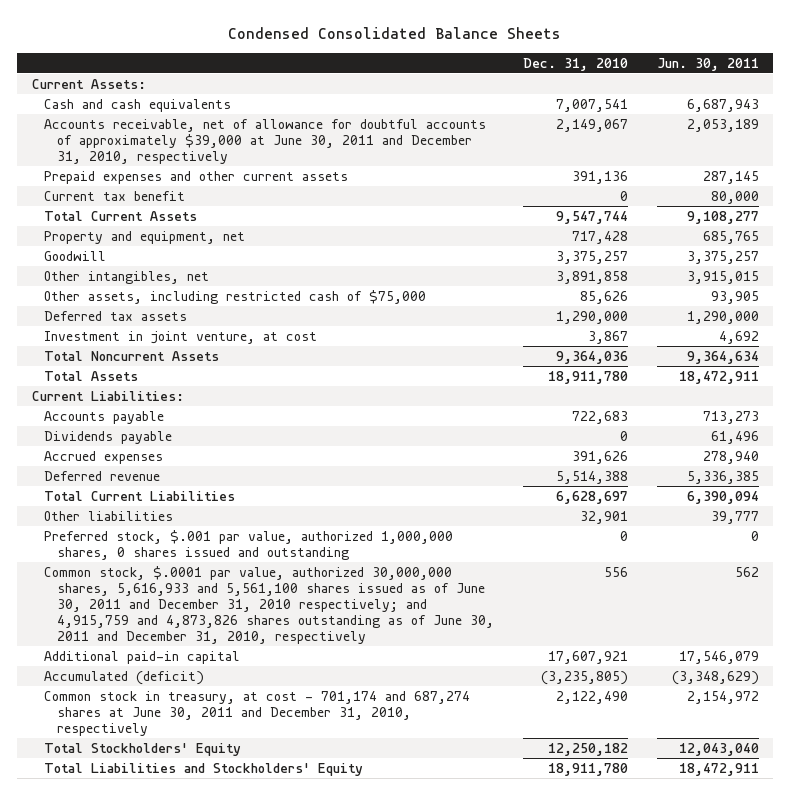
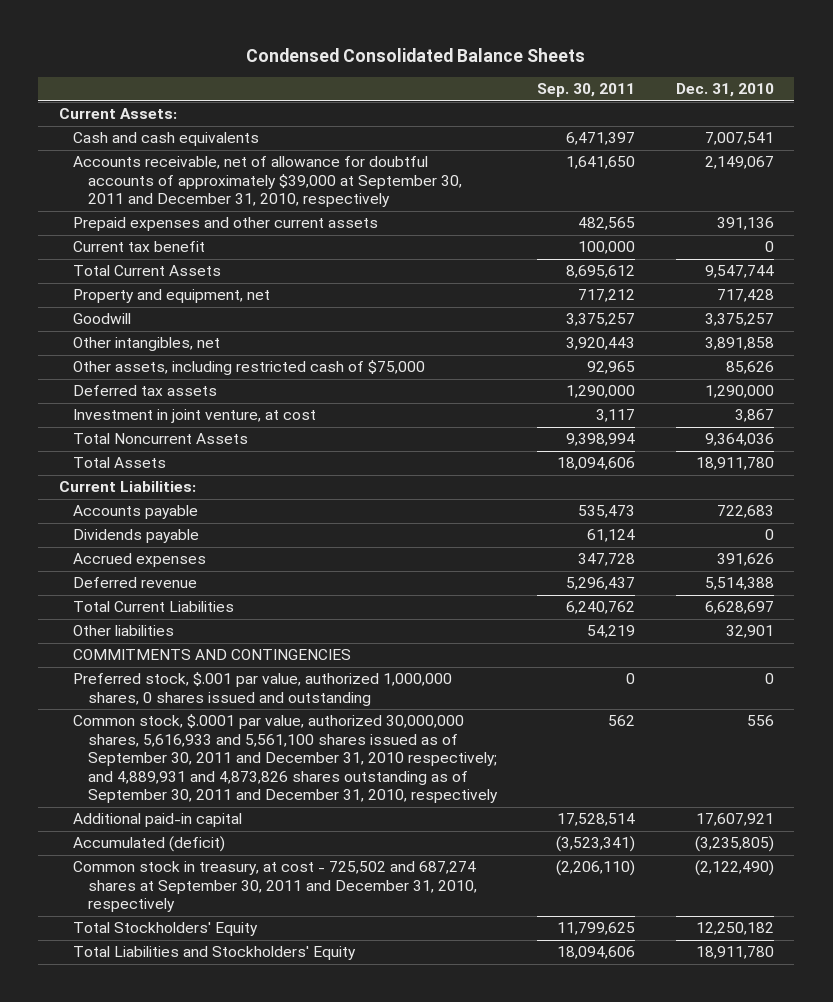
[656,57,759,71] Jun. 30, 2011 -> none
none -> [537,83,636,98] Sep. 30, 2011
[44,118,487,164] Accounts receivable, net of allowance for doubtful accounts of approximately $39,000 at June 30, 2011 and December 31, 2010, respectively -> [73,156,462,208] Accounts receivable, net of allowance for doubtful accounts of approximately $39,000 at September 30, 2011 and December 31, 2010, respectively
none -> [73,649,352,661] COMMITMENTS AND CONTINGENCIES
[44,565,494,644] Common stock, $.0001 par value, authorized 30,000,000 shares, 5,616,933 and 5,561,100 shares issued as of June 30, 2011 and December 31, 2010 respectively; and 4,915,759 and 4,873,826 shares outstanding as of June 30, 2011 and December 31, 2010, respectively -> [73,714,498,804] Common stock, $.0001 par value, authorized 30,000,000 shares, 5,616,933 and 5,561,100 shares issued as of September 30, 2011 and December 31, 2010 respectively; and 4,889,931 and 4,873,826 shares outstanding as of September 30, 2011 and December 31, 2010, respectively
[44,690,471,736] Common stock in treasury, at cost - 701,174 and 687,274 shares at June 30, 2011 and December 31, 2010, respectively -> [73,861,477,913] Common stock in treasury, at cost - 725,502 and 687,274 shares at September 30, 2011 and December 31, 2010, respectively
[555,690,628,704] 2,122,490 -> [694,860,774,877] (2,122,490)

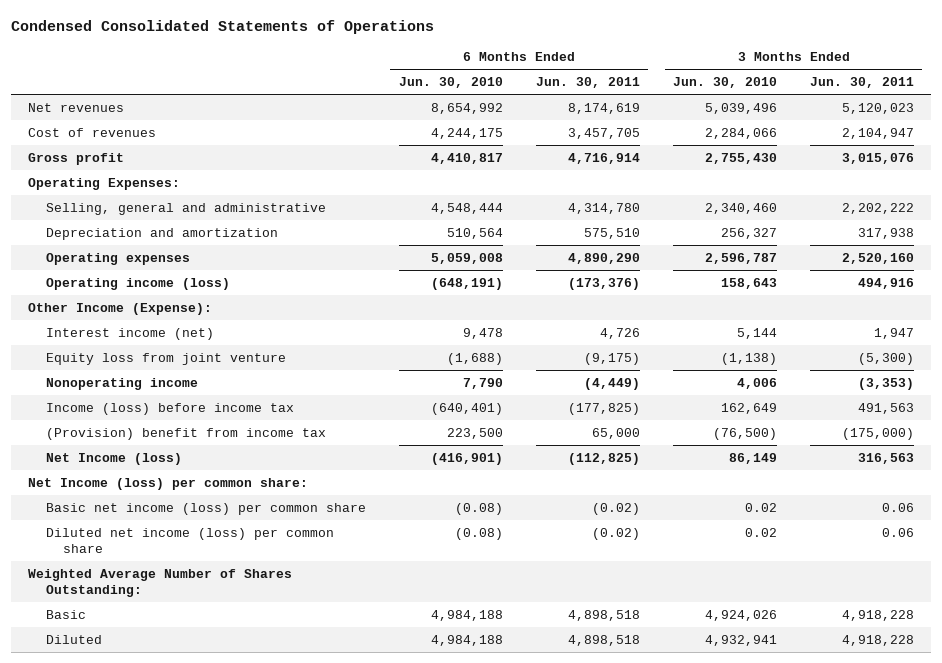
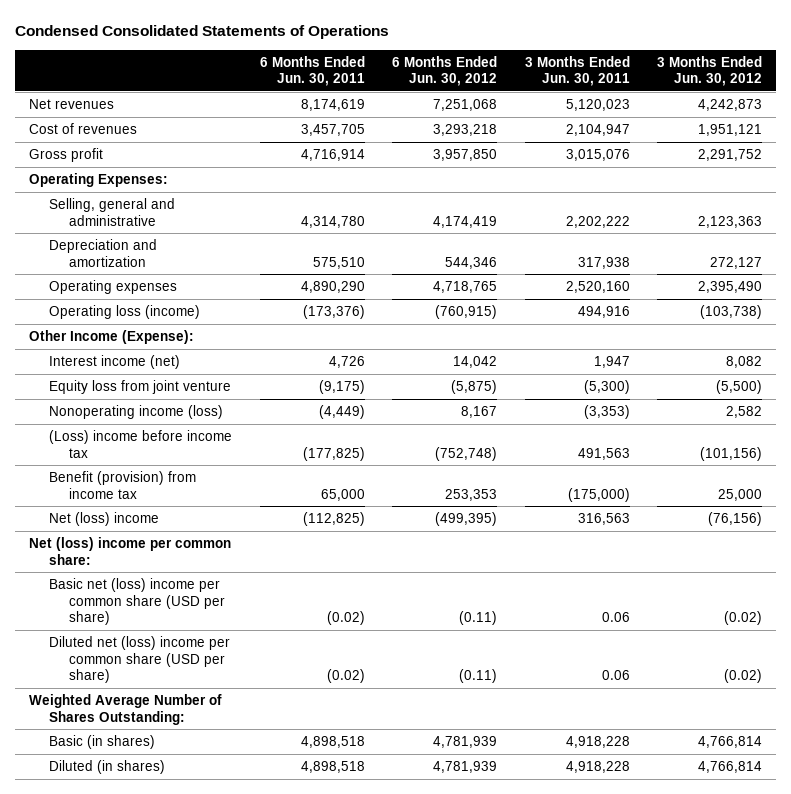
[398,76,503,88] Jun. 30, 2010 -> none
[673,76,778,88] Jun. 30, 2010 -> none
none -> [392,55,498,87] 6 Months Ended Jun. 30, 2012
none -> [657,55,763,87] 3 Months Ended Jun. 30, 2012
[45,277,230,290] Operating income (loss) -> [49,304,201,319] Operating loss (income)
[45,377,198,390] Nonoperating income -> [49,404,224,419] Nonoperating income (loss)
[45,402,294,415] Income (loss) before income tax -> [49,429,233,458] (Loss) income before income tax
[45,427,326,440] (Provision) benefit from income tax -> [49,470,197,499] Benefit (provision) from income tax
[45,452,182,465] Net Income (loss) -> [49,511,160,526] Net (loss) income
[27,477,308,490] Net Income (loss) per common share: -> [29,536,232,565] Net (loss) income per common share:
[45,502,366,515] Basic net income (loss) per common share -> [49,577,226,626] Basic net (loss) income per common share (USD per share)
[45,527,334,553] Diluted net income (loss) per common share -> [49,635,231,684] Diluted net (loss) income per common share (USD per share)
[45,609,86,619] Basic -> [49,734,156,749] Basic (in shares)
[45,634,102,644] Diluted -> [49,759,166,774] Diluted (in shares)

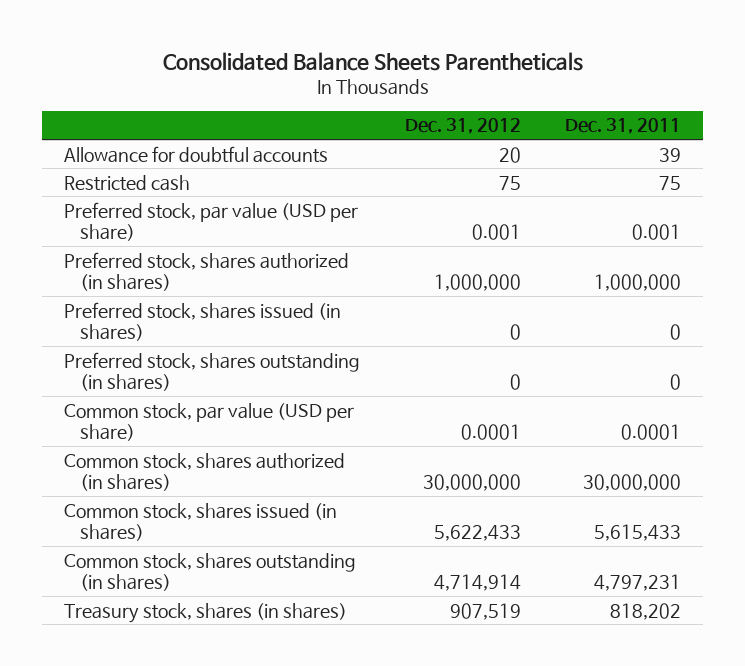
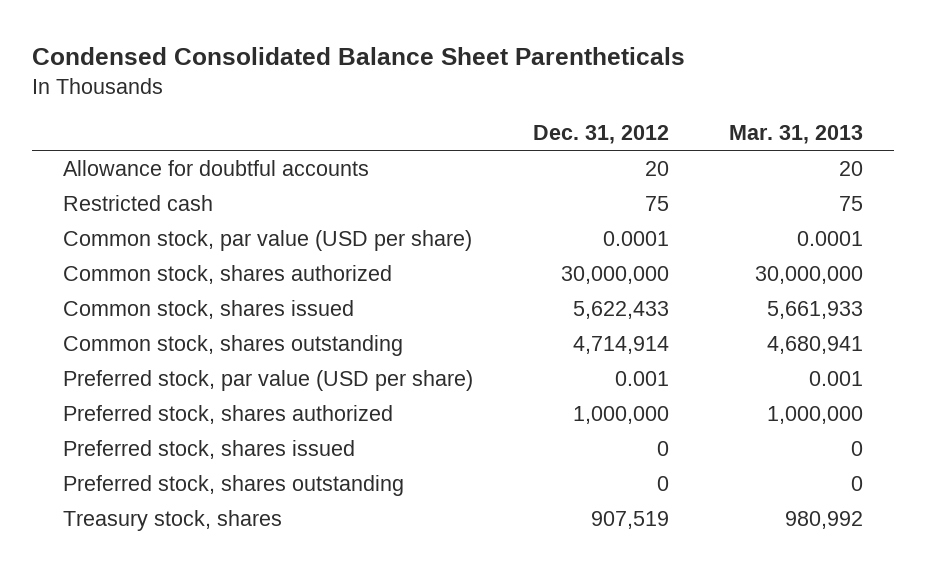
[162,52,583,72] Consolidated Balance Sheets Parentheticals -> [32,47,686,66] Condensed Consolidated Balance Sheet Parentheticals
[564,118,681,135] Dec. 31, 2011 -> none
none -> [729,125,864,145] Mar. 31, 2013
[64,251,350,291] Preferred stock, shares authorized (in shares) -> none
[64,301,342,341] Preferred stock, shares issued (in shares) -> none
[64,351,361,391] Preferred stock, shares outstanding (in shares) -> none
[64,452,346,491] Common stock, shares authorized (in shares) -> [62,264,392,284] Common stock, shares authorized
[64,502,338,541] Common stock, shares issued (in shares) -> [62,299,354,319] Common stock, shares issued
[64,552,357,591] Common stock, shares outstanding (in shares) -> [62,334,403,356] Common stock, shares outstanding
[64,201,359,241] Preferred stock, par value (USD per share) -> [62,369,473,391] Preferred stock, par value (USD per share)
none -> [62,404,393,424] Preferred stock, shares authorized
none -> [62,439,355,459] Preferred stock, shares issued
none -> [62,474,404,496] Preferred stock, shares outstanding
[64,602,348,623] Treasury stock, shares (in shares) -> [62,509,282,531] Treasury stock, shares

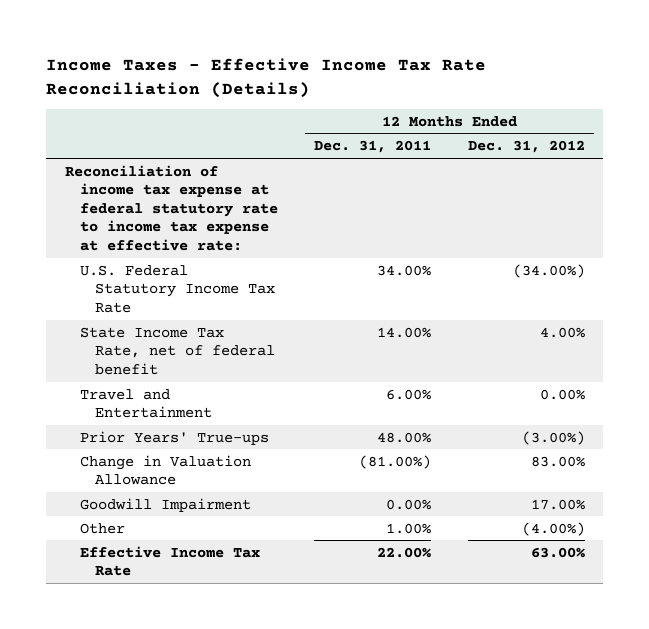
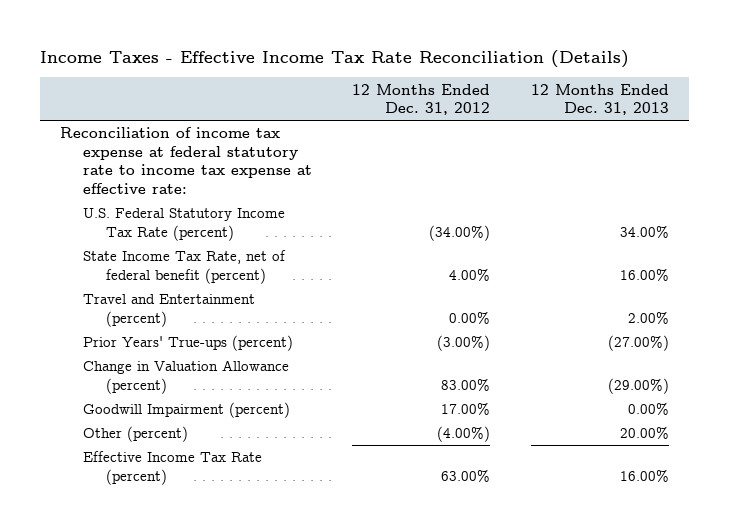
[314,140,432,154] Dec. 31, 2011 -> none
none -> [530,83,669,116] 12 Months Ended Dec. 31, 2013
[79,264,276,313] U.S. Federal Statutory Income Tax Rate -> [82,208,285,241] U.S. Federal Statutory Income Tax Rate (percent)
[79,326,276,375] State Income Tax Rate, net of federal benefit -> [82,250,286,284] State Income Tax Rate, net of federal benefit (percent)
[79,388,213,419] Travel and Entertainment -> [82,294,255,327] Travel and Entertainment (percent)
[79,430,269,445] Prior Years' True-ups -> [82,335,293,352] Prior Years' True-ups (percent)
[79,454,251,486] Change in Valuation Allowance -> [82,360,289,394] Change in Valuation Allowance (percent)
[79,497,251,512] Goodwill Impairment -> [82,402,290,419] Goodwill Impairment (percent)
[79,522,125,534] Other -> [82,426,188,443] Other (percent)
[79,545,260,577] Effective Income Tax Rate -> [82,451,262,485] Effective Income Tax Rate (percent)

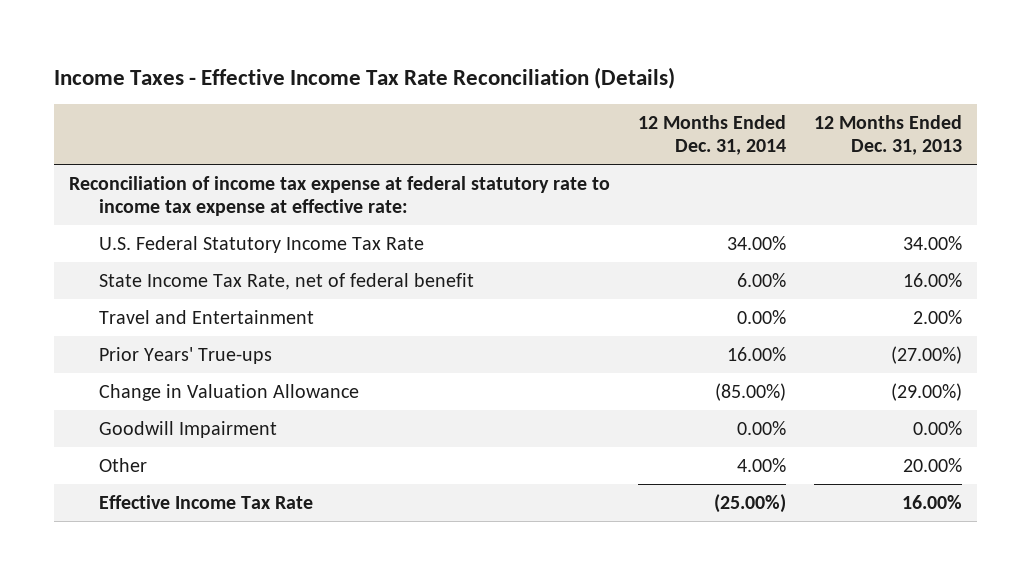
[352,83,491,116] 12 Months Ended Dec. 31, 2012 -> none
none -> [638,115,787,155] 12 Months Ended Dec. 31, 2014
[82,208,285,241] U.S. Federal Statutory Income Tax Rate (percent) -> [98,235,424,253] U.S. Federal Statutory Income Tax Rate
[82,250,286,284] State Income Tax Rate, net of federal benefit (percent) -> [98,272,474,290] State Income Tax Rate, net of federal benefit
[82,294,255,327] Travel and Entertainment (percent) -> [98,309,314,324] Travel and Entertainment
[82,335,293,352] Prior Years' True-ups (percent) -> [98,346,272,364] Prior Years' True-ups
[82,360,289,394] Change in Valuation Allowance (percent) -> [98,383,359,401] Change in Valuation Allowance
[82,402,290,419] Goodwill Impairment (percent) -> [98,420,277,438] Goodwill Impairment
[82,426,188,443] Other (percent) -> [98,457,147,472] Other
[82,451,262,485] Effective Income Tax Rate (percent) -> [98,494,313,509] Effective Income Tax Rate

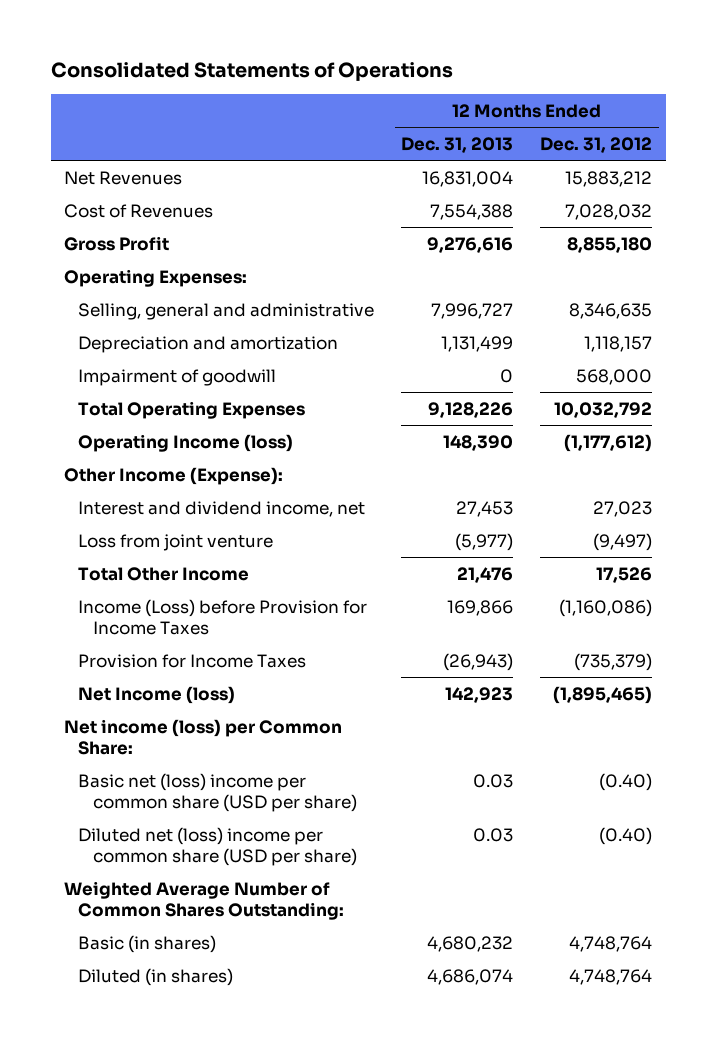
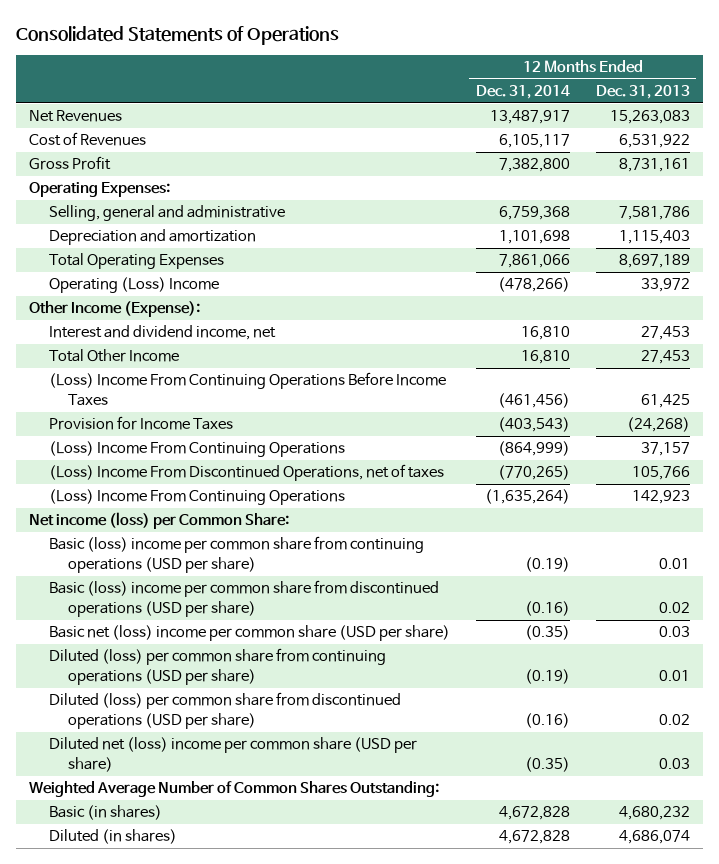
[540,136,653,153] Dec. 31, 2012 -> none
none -> [475,85,570,100] Dec. 31, 2014
[422,170,514,187] 16,831,004 -> [609,110,690,125] 15,263,083
[430,203,514,220] 7,554,388 -> [618,134,690,149] 6,531,922
[427,236,514,253] 9,276,616 -> [618,158,690,173] 8,731,161
[78,368,277,386] Impairment of goodwill -> none
[431,302,514,319] 7,996,727 -> [618,206,690,221] 7,581,786
[441,335,514,352] 1,131,499 -> [618,230,690,245] 1,115,403
[428,401,514,418] 9,128,226 -> [618,254,690,269] 8,697,189
[78,433,294,452] Operating Income (loss) -> [48,277,219,294] Operating (Loss) Income
[443,434,514,451] 148,390 -> [640,278,690,293] 33,972
[78,533,274,551] Loss from joint venture -> none
[457,566,514,583] 21,476 -> [640,350,690,365] 27,453
[78,598,368,635] Income (Loss) before Provision for Income Taxes -> [48,372,446,407] (Loss) Income From Continuing Operations Before Income Taxes
[447,599,514,616] 169,866 -> [640,394,690,409] 61,425
[443,652,514,671] (26,943) -> [626,417,690,433] (24,268)
none -> [48,441,345,458] (Loss) Income From Continuing Operations
none -> [48,464,444,482] (Loss) Income From Discontinued Operations, net of taxes
[78,685,236,704] Net Income (loss) -> [48,489,345,506] (Loss) Income From Continuing Operations
none -> [48,536,424,574] Basic (loss) income per common share from continuing operations (USD per share)
none -> [48,580,439,618] Basic (loss) income per common share from discontinued operations (USD per share)
none -> [48,648,386,686] Diluted (loss) per common share from continuing operations (USD per share)
none -> [48,692,401,730] Diluted (loss) per common share from discontinued operations (USD per share)

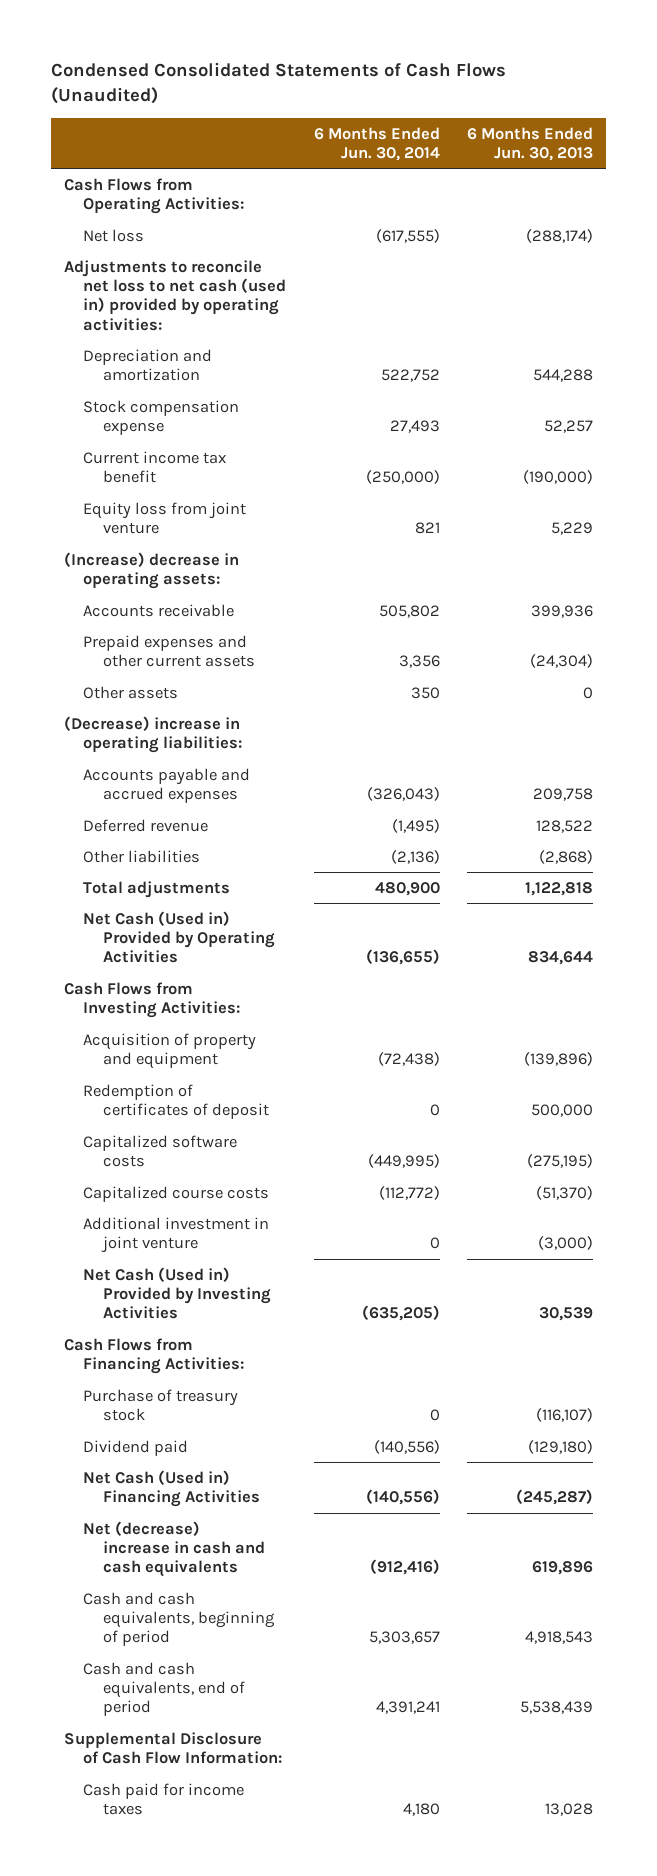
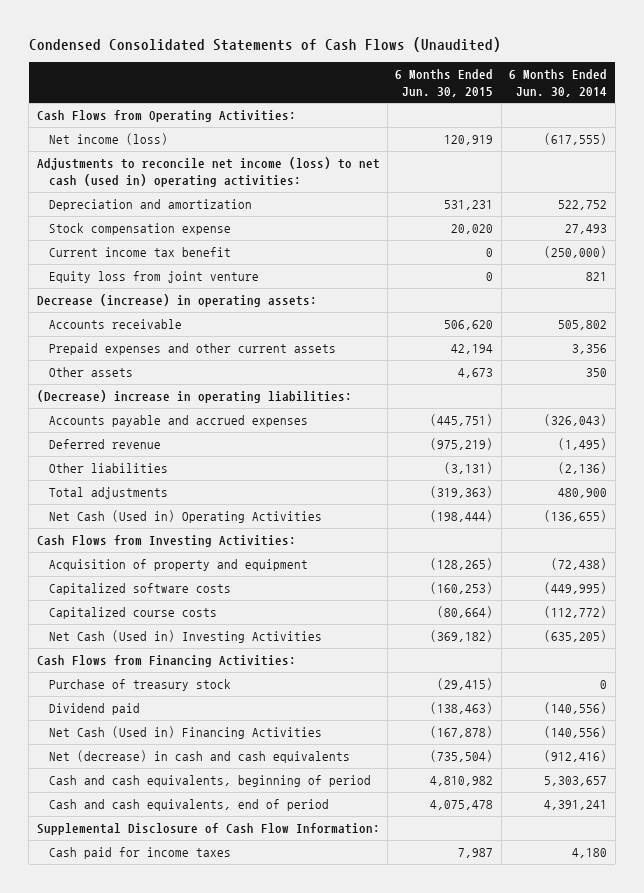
[466,126,593,161] 6 Months Ended Jun. 30, 2013 -> none
none -> [395,68,494,97] 6 Months Ended Jun. 30, 2015
[83,228,145,242] Net loss -> [49,133,169,146] Net income (loss)
[64,259,287,331] Adjustments to reconcile net loss to net cash (used in) provided by operating activities: -> [36,157,380,187] Adjustments to reconcile net income (loss) to net cash (used in) operating activities:
[64,551,240,590] (Increase) decrease in operating assets: -> [36,294,317,308] Decrease (increase) in operating assets:
[83,910,275,964] Net Cash (Used in) Provided by Operating Activities -> [49,510,323,524] Net Cash (Used in) Operating Activities
[83,1083,269,1120] Redemption of certificates of deposit -> none
[83,1216,270,1254] Additional investment in joint venture -> none
[83,1266,271,1320] Net Cash (Used in) Provided by Investing Activities -> [49,630,323,644] Net Cash (Used in) Investing Activities
[83,1520,265,1578] Net (decrease) increase in cash and cash equivalents -> [49,750,351,764] Net (decrease) in cash and cash equivalents

